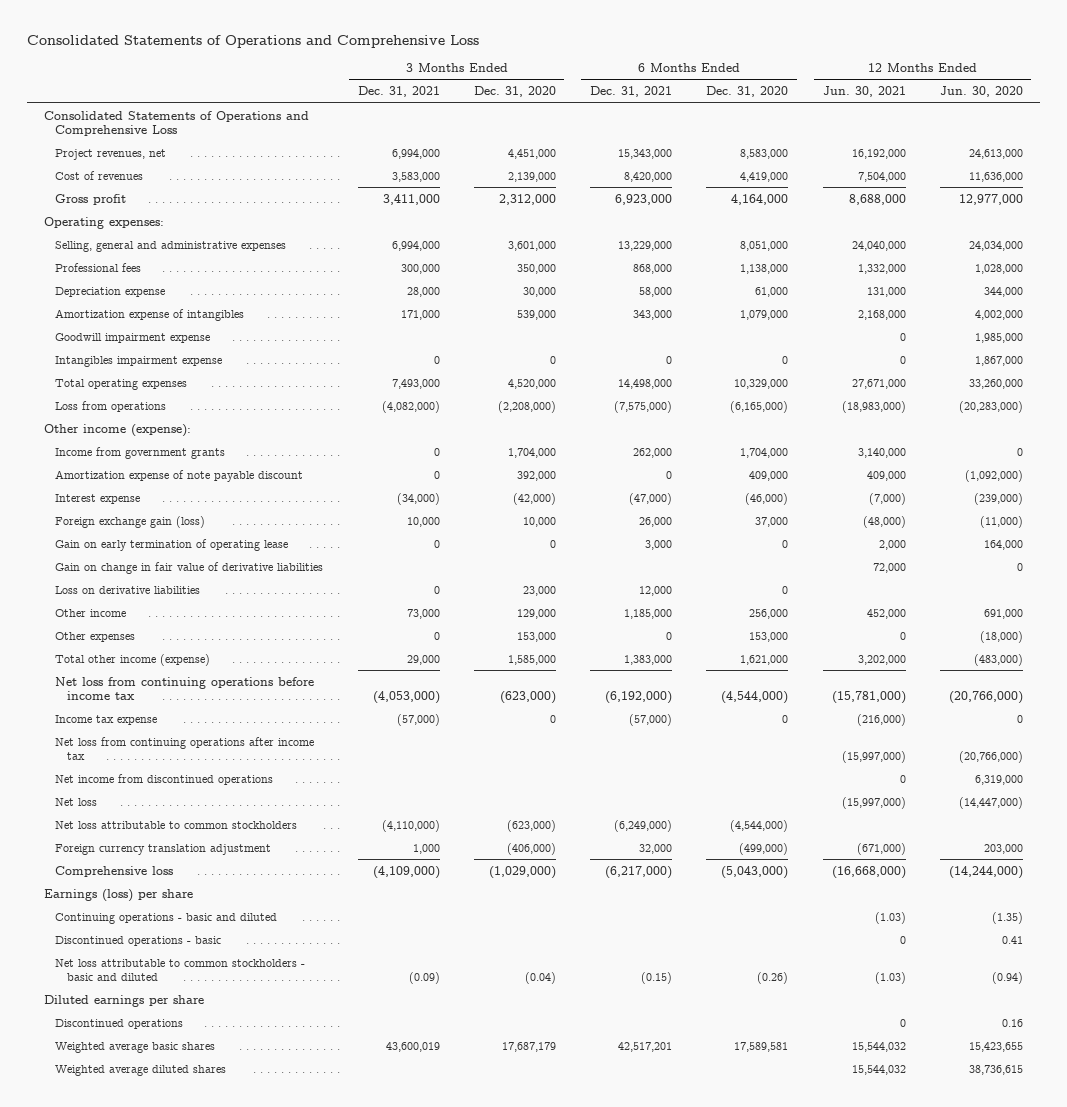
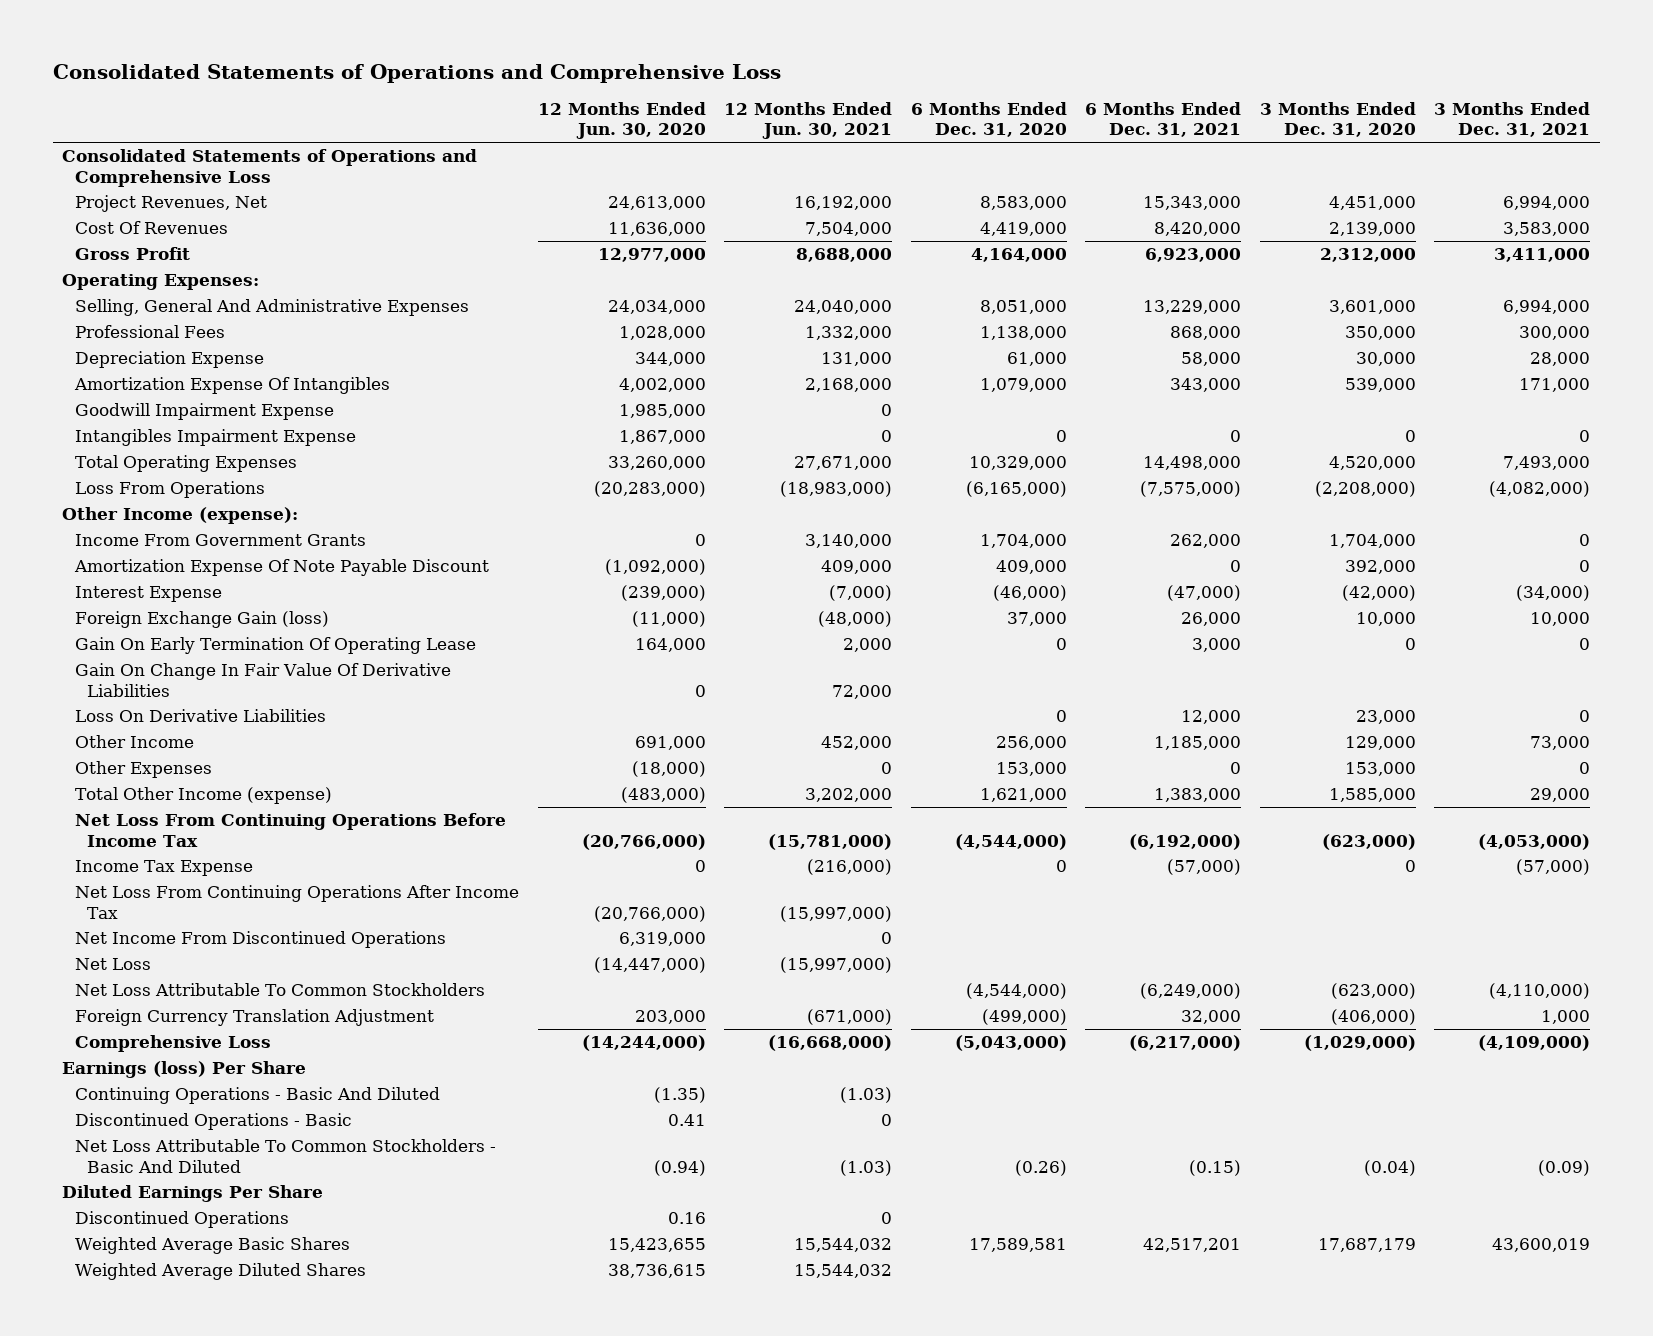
[55,148,167,160] Project revenues, net -> [74,195,267,213] Project Revenues, Net
[55,170,144,180] Cost of revenues -> [74,221,228,235] Cost Of Revenues
[55,193,127,205] Gross profit -> [74,247,190,261] Gross Profit
[43,216,164,229] Operating expenses: -> [62,274,260,291] Operating Expenses:
[55,240,287,252] Selling, general and administrative expenses -> [74,299,469,317] Selling, General And Administrative Expenses
[55,262,142,272] Professional fees -> [74,325,225,339] Professional Fees
[55,286,166,297] Depreciation expense -> [74,351,264,369] Depreciation Expense
[55,308,245,321] Amortization expense of intangibles -> [73,377,390,395] Amortization Expense Of Intangibles
[55,332,211,343] Goodwill impairment expense -> [74,403,334,421] Goodwill Impairment Expense
[55,355,223,367] Intangibles impairment expense -> [74,429,356,447] Intangibles Impairment Expense
[55,378,188,390] Total operating expenses -> [74,455,297,473] Total Operating Expenses
[55,400,167,412] Loss from operations -> [74,481,265,499] Loss From Operations
[43,423,191,437] Other income (expense): -> [62,507,299,525] Other Income (expense):
[55,446,226,459] Income from government grants -> [74,534,366,547] Income From Government Grants
[55,469,304,482] Amortization expense of note payable discount -> [73,559,489,577] Amortization Expense Of Note Payable Discount
[55,493,141,504] Interest expense -> [74,586,222,603] Interest Expense
[55,515,206,528] Foreign exchange gain (loss) -> [74,611,329,629] Foreign Exchange Gain (loss)
[55,538,289,551] Gain on early termination of operating lease -> [74,637,476,655] Gain On Early Termination Of Operating Lease
[55,561,324,574] Gain on change in fair value of derivative liabilities -> [74,663,451,697] Gain On Change In Fair Value Of Derivative Liabilities
[55,585,201,594] Loss on derivative liabilities -> [74,709,326,723] Loss On Derivative Liabilities
[55,608,127,617] Other income -> [74,735,194,749] Other Income
[55,631,136,642] Other expenses -> [74,761,212,779] Other Expenses
[55,653,211,666] Total other income (expense) -> [74,787,332,805] Total Other Income (expense)
[55,676,315,700] Net loss from continuing operations before income tax -> [74,813,506,847] Net Loss From Continuing Operations Before Income Tax
[55,714,158,725] Income tax expense -> [74,860,253,877] Income Tax Expense
[55,736,315,760] Net loss from continuing operations after income tax -> [74,885,519,919] Net Loss From Continuing Operations After Income Tax
[55,773,274,785] Net income from discontinued operations -> [74,931,446,949] Net Income From Discontinued Operations
[55,797,98,806] Net loss -> [74,958,151,971] Net Loss
[55,820,298,829] Net loss attributable to common stockholders -> [74,983,485,997] Net Loss Attributable To Common Stockholders
[55,843,272,855] Foreign currency translation adjustment -> [74,1009,434,1027] Foreign Currency Translation Adjustment
[55,865,174,877] Comprehensive loss -> [74,1035,271,1053] Comprehensive Loss
[43,888,193,902] Earnings (loss) per share -> [62,1061,307,1079] Earnings (loss) Per Share
[55,912,278,924] Continuing operations - basic and diluted -> [74,1087,440,1105] Continuing Operations - Basic And Diluted
[55,935,222,946] Discontinued operations - basic -> [74,1113,352,1131] Discontinued Operations - Basic
[55,958,306,981] Net loss attributable to common stockholders - basic and diluted -> [74,1139,496,1173] Net Loss Attributable To Common Stockholders - Basic And Diluted
[43,994,204,1007] Diluted earnings per share -> [62,1185,324,1203] Diluted Earnings Per Share
[55,1018,184,1029] Discontinued operations -> [74,1211,289,1229] Discontinued Operations
[55,1041,216,1053] Weighted average basic shares -> [74,1237,350,1255] Weighted Average Basic Shares
[55,1064,227,1076] Weighted average diluted shares -> [74,1263,366,1281] Weighted Average Diluted Shares

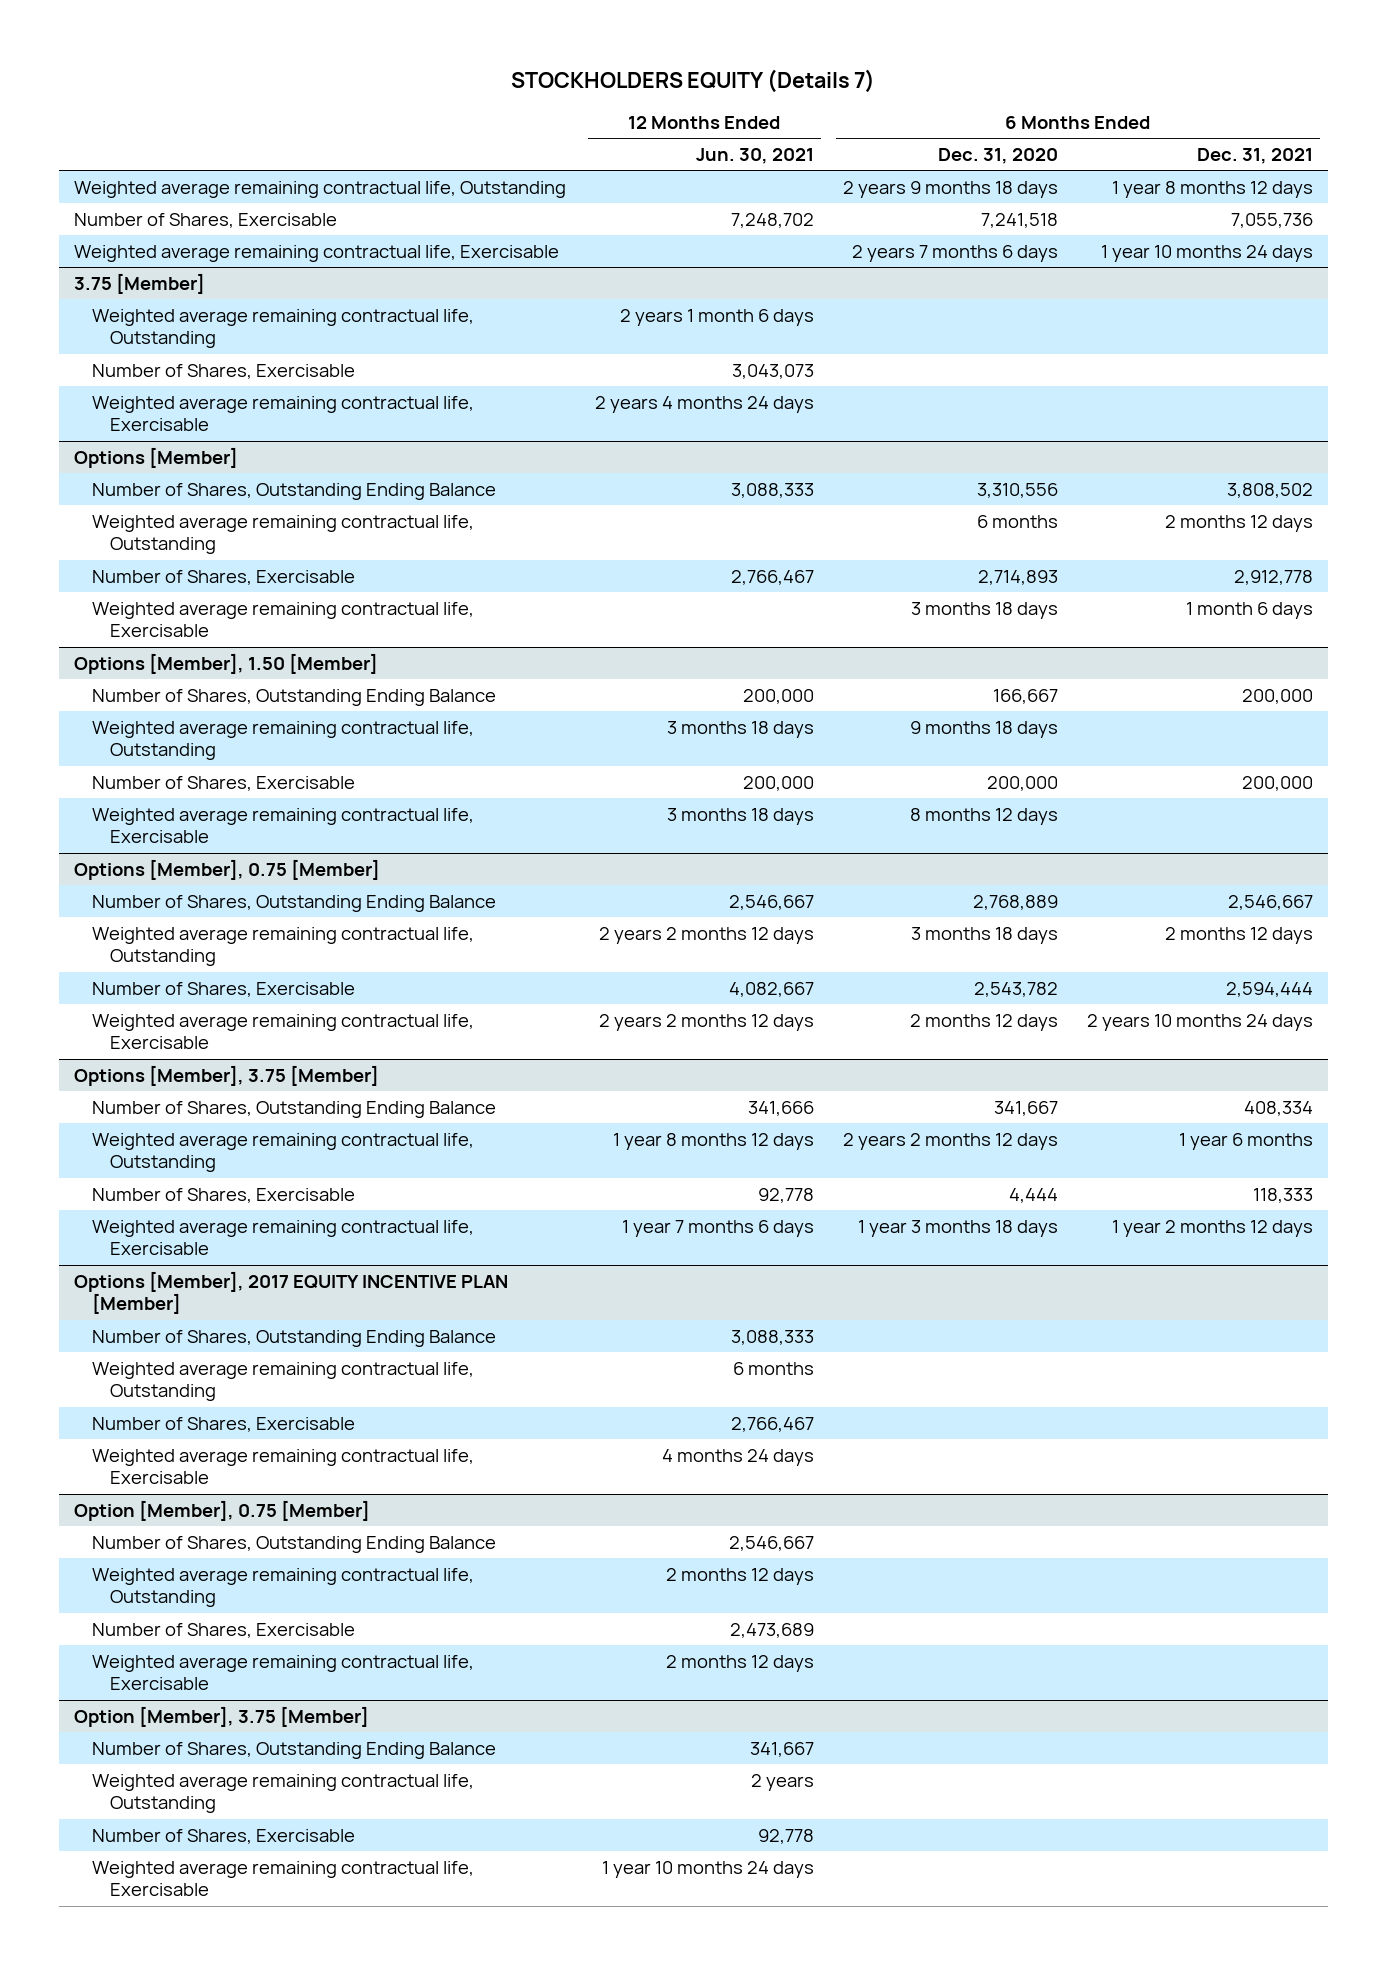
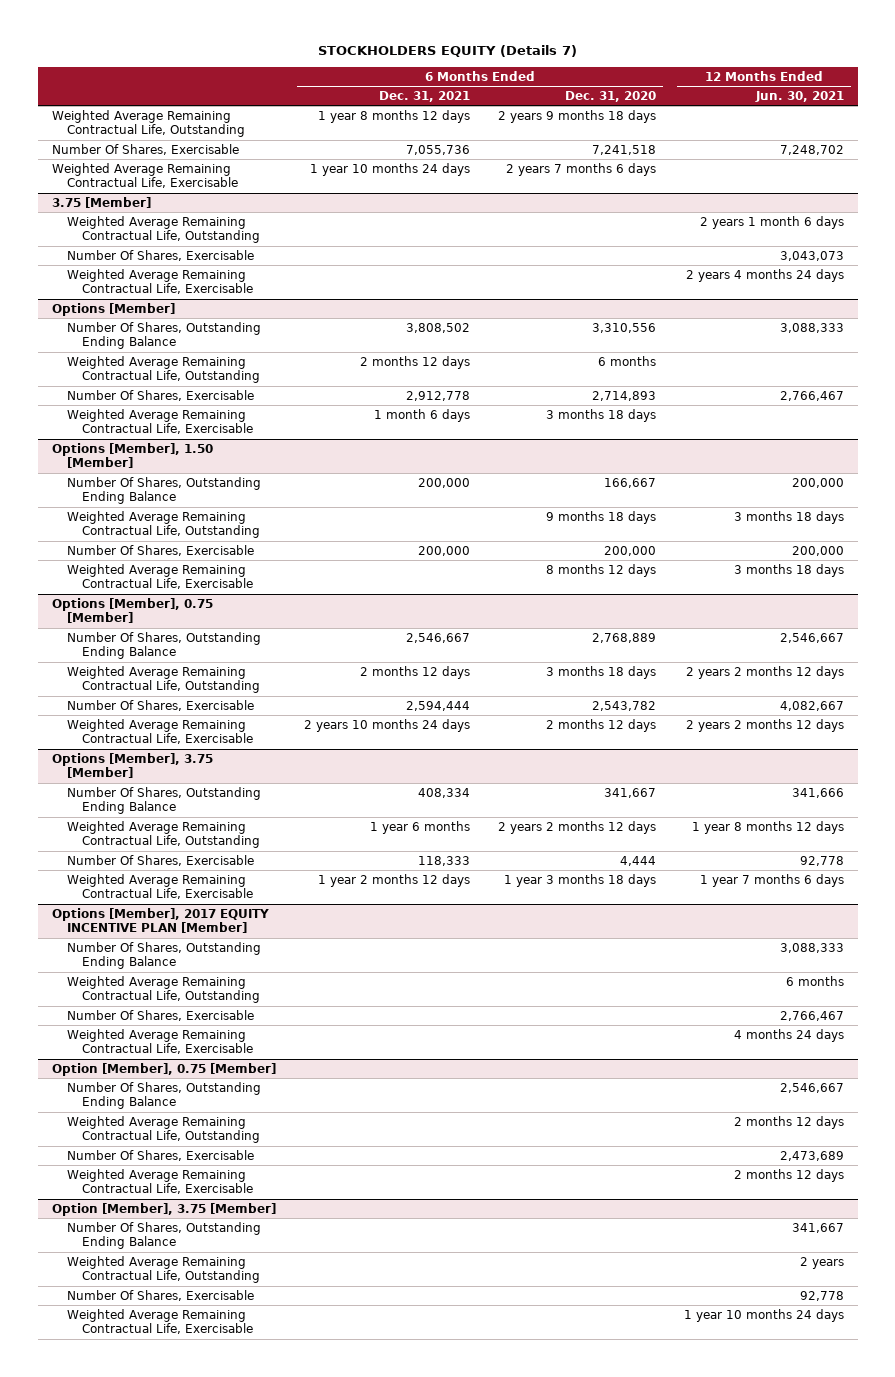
[73,180,566,198] Weighted average remaining contractual life, Outstanding -> [51,109,245,138] Weighted Average Remaining Contractual Life, Outstanding
[73,212,337,228] Number of Shares, Exercisable -> [51,143,239,155] Number Of Shares, Exercisable
[73,244,559,262] Weighted average remaining contractual life, Exercisable -> [51,162,238,189] Weighted Average Remaining Contractual Life, Exercisable
[91,308,474,349] Weighted average remaining contractual life, Outstanding -> [66,215,260,244] Weighted Average Remaining Contractual Life, Outstanding
[91,363,355,379] Number of Shares, Exercisable -> [66,249,254,261] Number Of Shares, Exercisable
[91,395,474,432] Weighted average remaining contractual life, Exercisable -> [66,268,253,295] Weighted Average Remaining Contractual Life, Exercisable
[91,482,496,500] Number of Shares, Outstanding Ending Balance -> [66,321,261,350] Number Of Shares, Outstanding Ending Balance
[91,514,474,555] Weighted average remaining contractual life, Outstanding -> [66,355,260,384] Weighted Average Remaining Contractual Life, Outstanding
[91,569,355,585] Number of Shares, Exercisable -> [66,389,254,401] Number Of Shares, Exercisable
[91,601,474,638] Weighted average remaining contractual life, Exercisable -> [66,408,253,435] Weighted Average Remaining Contractual Life, Exercisable
[91,688,496,706] Number of Shares, Outstanding Ending Balance -> [66,476,261,505] Number Of Shares, Outstanding Ending Balance
[91,720,474,761] Weighted average remaining contractual life, Outstanding -> [66,510,260,539] Weighted Average Remaining Contractual Life, Outstanding
[91,775,355,791] Number of Shares, Exercisable -> [66,544,254,556] Number Of Shares, Exercisable
[91,807,474,844] Weighted average remaining contractual life, Exercisable -> [66,563,253,590] Weighted Average Remaining Contractual Life, Exercisable
[91,894,496,912] Number of Shares, Outstanding Ending Balance -> [66,631,261,660] Number Of Shares, Outstanding Ending Balance
[91,926,474,967] Weighted average remaining contractual life, Outstanding -> [66,665,260,694] Weighted Average Remaining Contractual Life, Outstanding
[91,981,355,997] Number of Shares, Exercisable -> [66,699,254,711] Number Of Shares, Exercisable
[91,1013,474,1050] Weighted average remaining contractual life, Exercisable -> [66,718,253,745] Weighted Average Remaining Contractual Life, Exercisable
[91,1100,496,1118] Number of Shares, Outstanding Ending Balance -> [66,786,261,815] Number Of Shares, Outstanding Ending Balance
[91,1132,474,1173] Weighted average remaining contractual life, Outstanding -> [66,820,260,849] Weighted Average Remaining Contractual Life, Outstanding
[91,1187,355,1203] Number of Shares, Exercisable -> [66,854,254,866] Number Of Shares, Exercisable
[91,1219,474,1256] Weighted average remaining contractual life, Exercisable -> [66,873,253,900] Weighted Average Remaining Contractual Life, Exercisable
[91,1329,496,1347] Number of Shares, Outstanding Ending Balance -> [66,941,261,970] Number Of Shares, Outstanding Ending Balance
[91,1361,474,1402] Weighted average remaining contractual life, Outstanding -> [66,975,260,1004] Weighted Average Remaining Contractual Life, Outstanding
[91,1416,355,1432] Number of Shares, Exercisable -> [66,1009,254,1021] Number Of Shares, Exercisable
[91,1448,474,1485] Weighted average remaining contractual life, Exercisable -> [66,1028,253,1055] Weighted Average Remaining Contractual Life, Exercisable
[91,1535,496,1553] Number of Shares, Outstanding Ending Balance -> [66,1081,261,1110] Number Of Shares, Outstanding Ending Balance
[91,1567,474,1608] Weighted average remaining contractual life, Outstanding -> [66,1115,260,1144] Weighted Average Remaining Contractual Life, Outstanding
[91,1622,355,1638] Number of Shares, Exercisable -> [66,1149,254,1161] Number Of Shares, Exercisable
[91,1654,474,1691] Weighted average remaining contractual life, Exercisable -> [66,1168,253,1195] Weighted Average Remaining Contractual Life, Exercisable
[91,1741,496,1759] Number of Shares, Outstanding Ending Balance -> [66,1221,261,1250] Number Of Shares, Outstanding Ending Balance
[91,1773,474,1814] Weighted average remaining contractual life, Outstanding -> [66,1255,260,1284] Weighted Average Remaining Contractual Life, Outstanding
[91,1828,355,1844] Number of Shares, Exercisable -> [66,1289,254,1301] Number Of Shares, Exercisable
[91,1860,474,1897] Weighted average remaining contractual life, Exercisable -> [66,1308,253,1335] Weighted Average Remaining Contractual Life, Exercisable

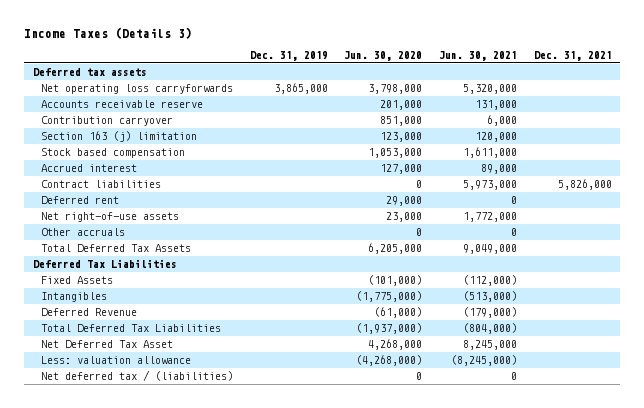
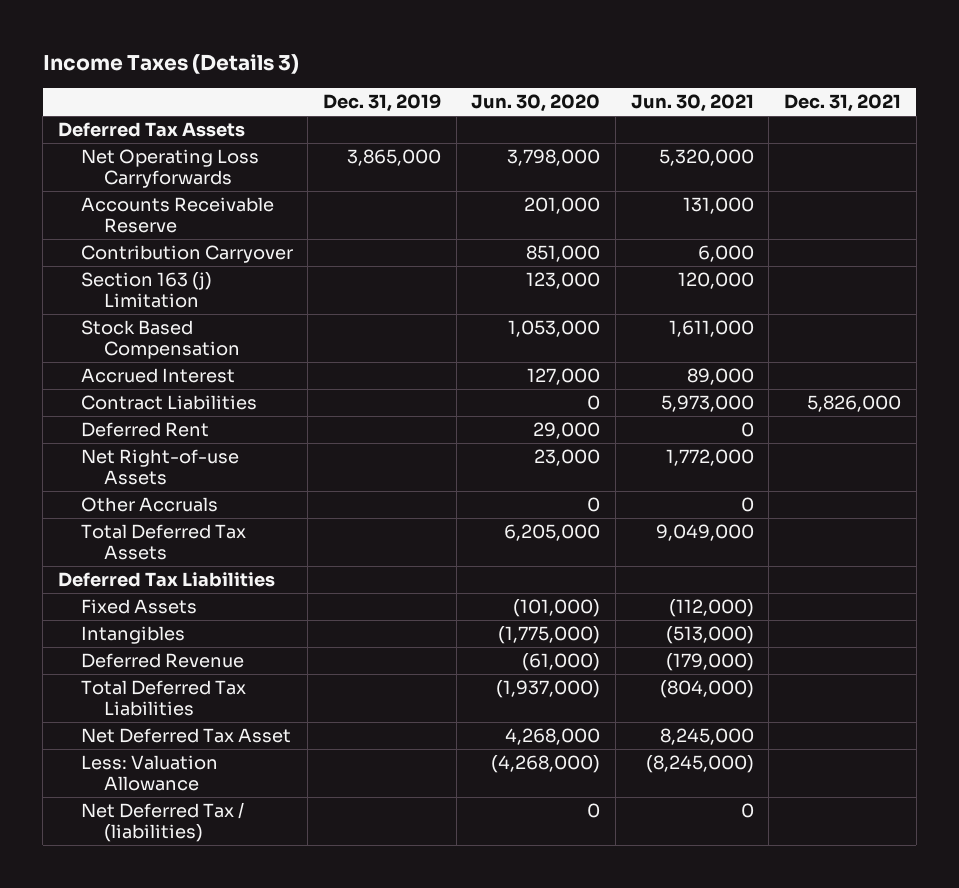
[32,67,147,76] Deferred tax assets -> [57,122,245,138] Deferred Tax Assets
[41,83,234,94] Net operating loss carryforwards -> [80,149,259,188] Net Operating Loss Carryforwards
[41,99,204,108] Accounts receivable reserve -> [80,197,274,233] Accounts Receivable Reserve
[41,115,174,126] Contribution carryover -> [80,245,293,264] Contribution Carryover
[41,130,198,142] Section 163 (j) limitation -> [80,272,212,308] Section 163 (j) Limitation
[41,147,186,158] Stock based compensation -> [80,320,240,359] Stock Based Compensation
[41,163,138,172] Accrued interest -> [80,368,235,384] Accrued Interest
[41,179,162,188] Contract liabilities -> [80,395,257,411] Contract Liabilities
[41,195,120,204] Deferred rent -> [80,422,209,438] Deferred Rent
[41,211,180,222] Net right-of-use assets -> [80,449,239,485] Net Right-of-use Assets
[41,227,126,236] Other accruals -> [80,497,218,513] Other Accruals
[41,355,192,364] Less: valuation allowance -> [80,755,218,791] Less: Valuation Allowance
[41,369,234,381] Net deferred tax / (liabilities) -> [80,802,244,842] Net Deferred Tax / (liabilities)

